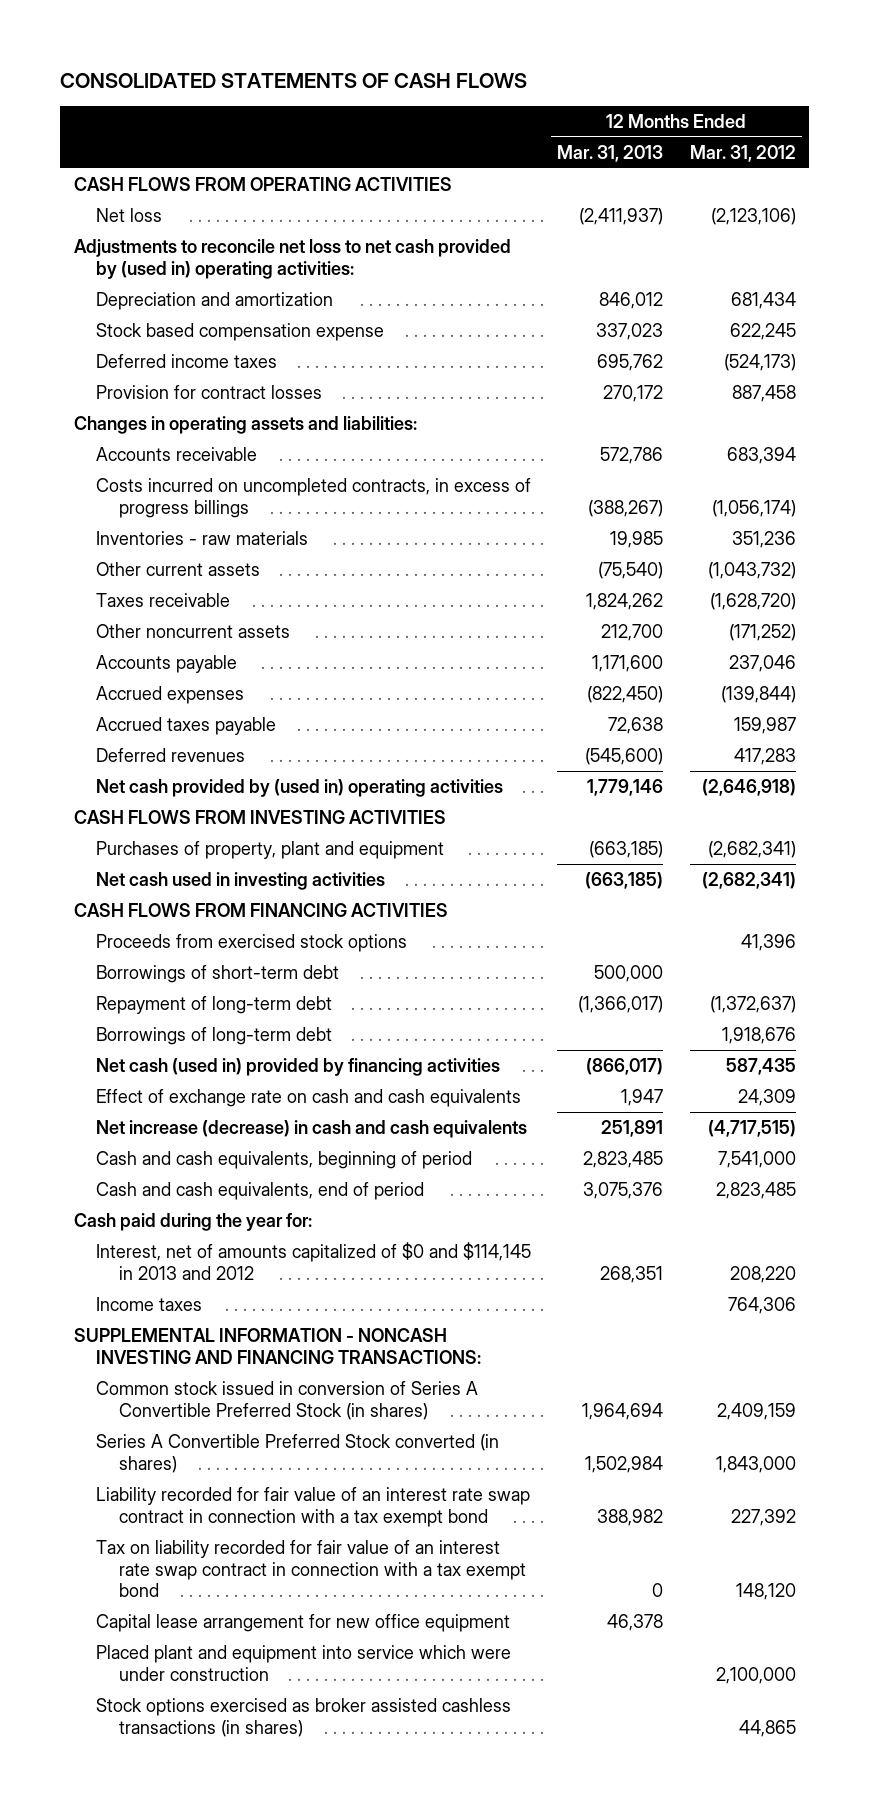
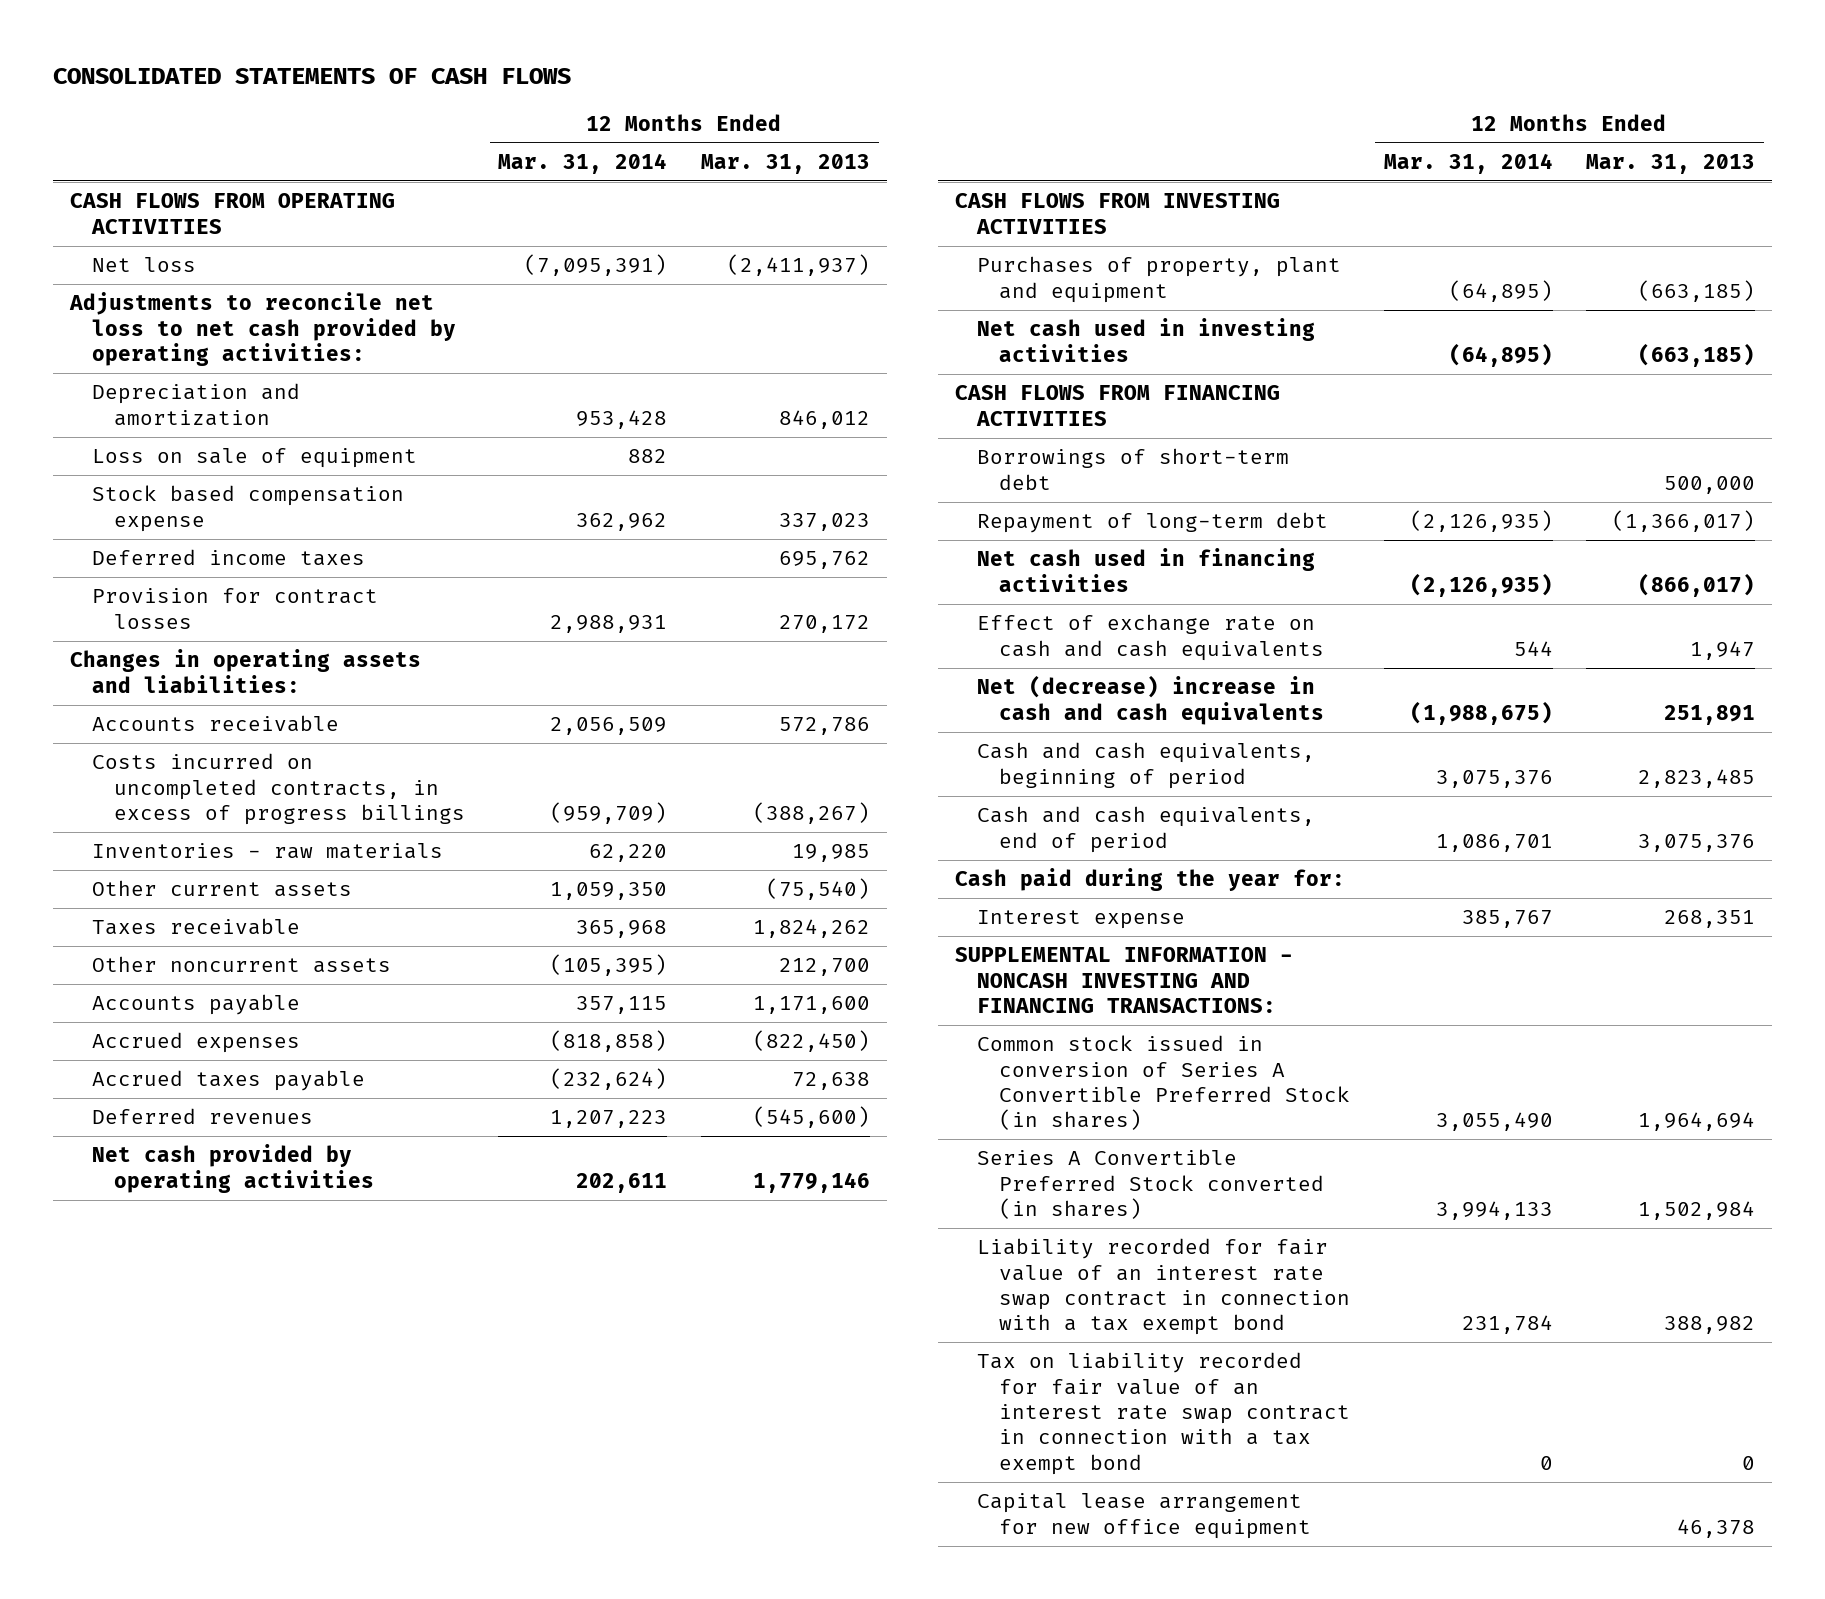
[689,144,796,162] Mar. 31, 2012 -> none
none -> [498,152,668,174] Mar. 31, 2014
[73,239,511,279] Adjustments to reconcile net loss to net cash provided by (used in) operating activities: -> [68,292,456,366] Adjustments to reconcile net loss to net cash provided by operating activities:
none -> [91,448,417,469] Loss on sale of equipment
[96,779,504,798] Net cash provided by (used in) operating activities -> [91,1144,374,1193] Net cash provided by operating activities
[96,934,408,953] Proceeds from exercised stock options -> none
[96,1027,333,1046] Borrowings of long-term debt -> none
[96,1058,501,1077] Net cash (used in) provided by financing activities -> [976,548,1315,592] Net cash used in financing activities
[96,1120,528,1139] Net increase (decrease) in cash and cash equivalents -> [976,675,1324,725] Net (decrease) increase in cash and cash equivalents
[96,1297,203,1312] Income taxes -> none
[96,1242,532,1280] Interest, net of amounts capitalized of $0 and $114,145 in 2013 and 2012 -> [976,910,1185,930] Interest expense
[96,1645,512,1681] Placed plant and equipment into service which were under construction -> none
[96,1698,512,1737] Stock options exercised as broker assisted cashless transactions (in shares) -> none

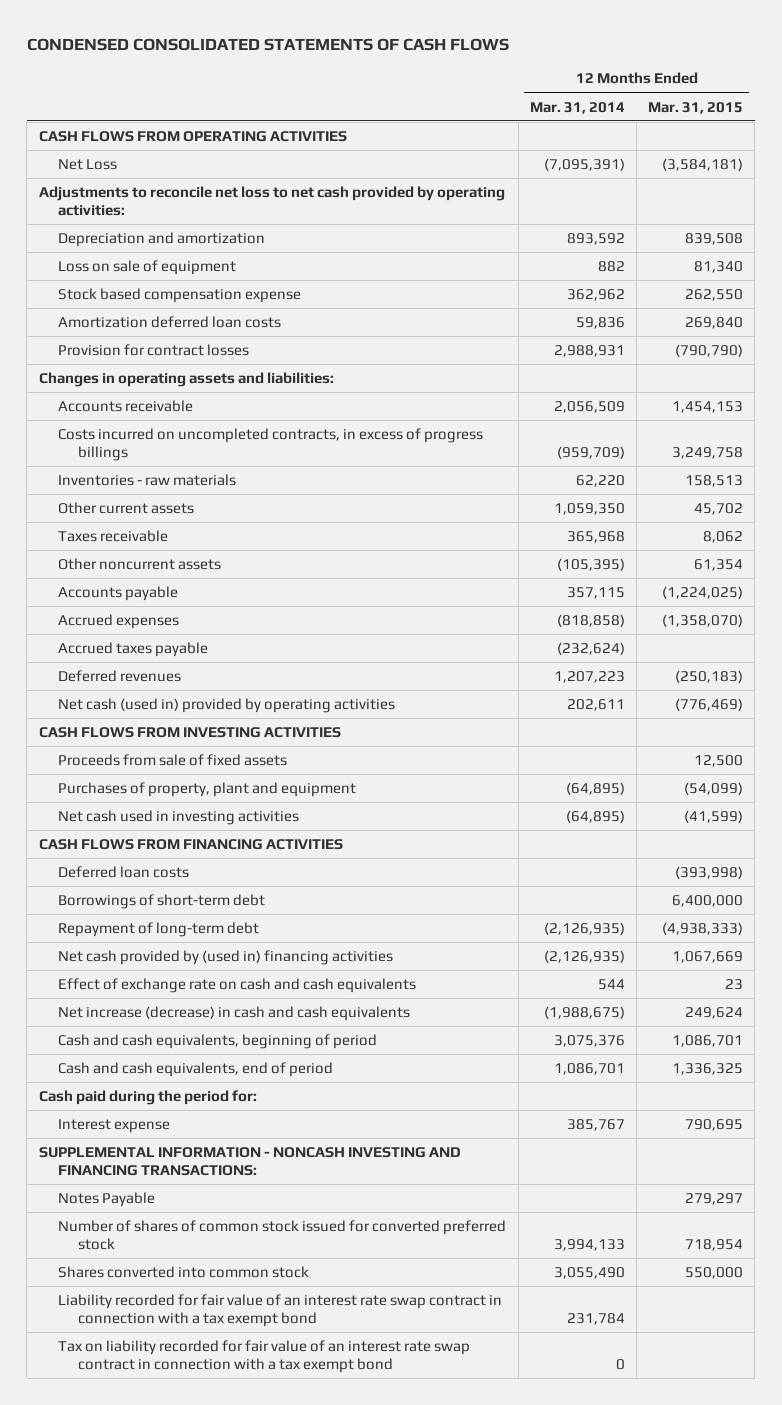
[52,68,571,85] CONSOLIDATED STATEMENTS OF CASH FLOWS -> [26,37,509,51] CONDENSED CONSOLIDATED STATEMENTS OF CASH FLOWS
[701,153,871,174] Mar. 31, 2013 -> none
none -> [648,101,744,114] Mar. 31, 2015
[91,257,196,273] Net loss -> [58,158,118,170] Net Loss
[576,409,668,429] 953,428 -> [566,232,625,245] 893,592
[91,549,365,567] Deferred income taxes -> none
none -> [58,315,282,328] Amortization deferred loan costs
[91,1144,374,1193] Net cash provided by operating activities -> [58,697,396,713] Net cash (used in) provided by operating activities
none -> [58,753,288,766] Proceeds from sale of fixed assets
none -> [58,865,190,878] Deferred loan costs
[976,548,1315,592] Net cash used in financing activities -> [58,949,394,965] Net cash provided by (used in) financing activities
[976,675,1324,725] Net (decrease) increase in cash and cash equivalents -> [58,1005,411,1021] Net increase (decrease) in cash and cash equivalents
[954,868,1345,892] Cash paid during the year for: -> [38,1089,257,1105] Cash paid during the period for:
none -> [58,1191,156,1207] Notes Payable
[976,1035,1350,1131] Common stock issued in conversion of Series A Convertible Preferred Stock (in shares) -> [58,1219,507,1250] Number of shares of common stock issued for converted preferred stock
[1435,1112,1553,1132] 3,055,490 -> [553,1238,625,1251] 3,994,133
[976,1149,1324,1219] Series A Convertible Preferred Stock converted (in shares) -> [58,1265,310,1278] Shares converted into common stock
[1435,1200,1553,1220] 3,994,133 -> [553,1266,625,1279] 3,055,490
[976,1493,1311,1539] Capital lease arrangement for new office equipment -> none

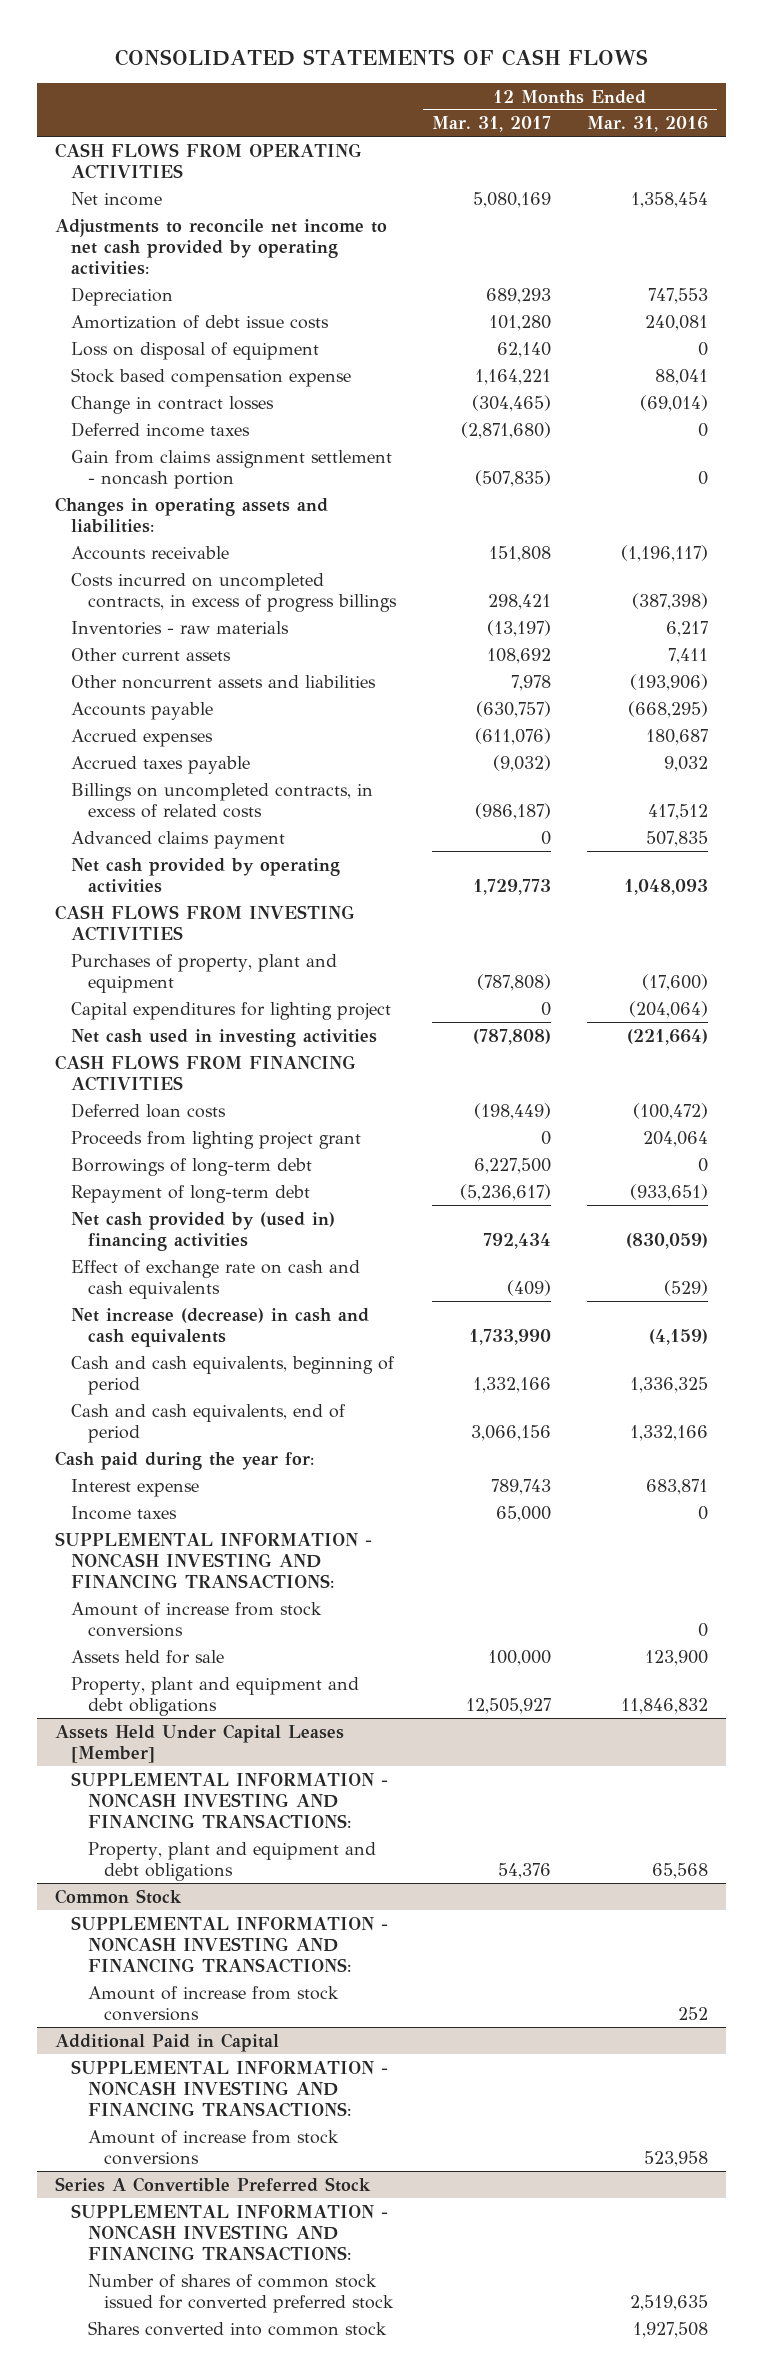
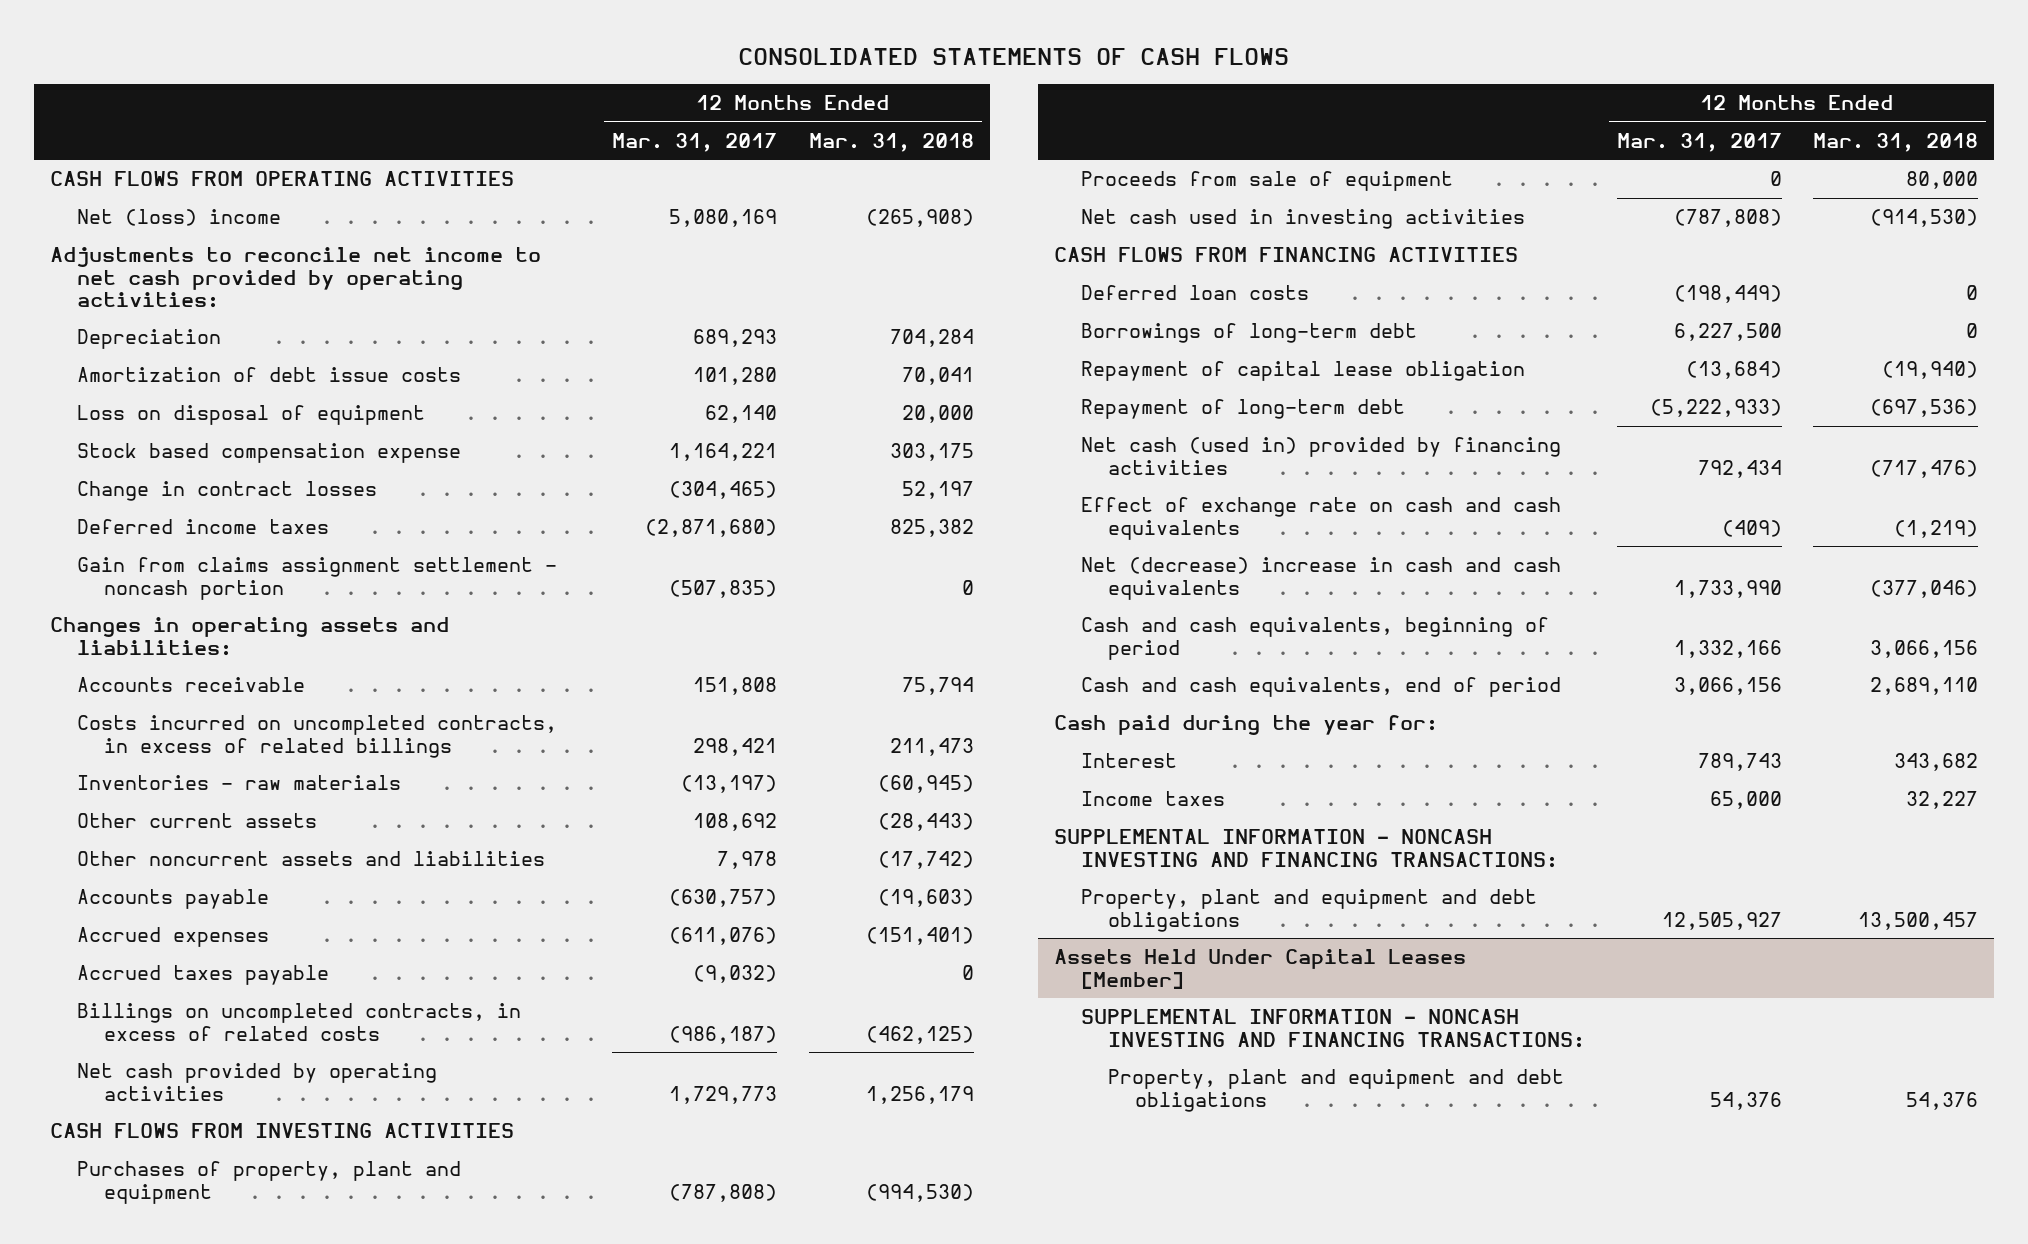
[586,116,708,133] Mar. 31, 2016 -> none
none -> [808,132,974,152] Mar. 31, 2018
[71,191,163,206] Net income -> [76,209,281,227] Net (loss) income
[71,572,397,612] Costs incurred on uncompleted contracts, in excess of progress billings -> [76,715,557,758] Costs incurred on uncompleted contracts, in excess of related billings
[71,830,286,849] Advanced claims payment -> none
[71,1001,392,1020] Capital expenditures for lighting project -> none
none -> [1081,171,1454,192] Proceeds from sale of equipment
[71,1130,362,1149] Proceeds from lighting project grant -> none
none -> [1081,361,1526,382] Repayment of capital lease obligation
[459,1183,551,1201] (5,236,617) -> [1649,399,1782,418] (5,222,933)
[71,1211,336,1251] Net cash provided by (used in) financing activities -> [1081,437,1562,475] Net cash (used in) provided by financing activities
[71,1307,370,1347] Net increase (decrease) in cash and cash equivalents -> [1081,557,1562,600] Net (decrease) increase in cash and cash equivalents
[71,1478,200,1497] Interest expense -> [1081,753,1178,769] Interest
[71,1601,323,1637] Amount of increase from stock conversions -> none
[71,1649,225,1664] Assets held for sale -> none
[54,1888,182,1904] Common Stock -> none
[71,1915,389,1974] SUPPLEMENTAL INFORMATION - NONCASH INVESTING AND FINANCING TRANSACTIONS: -> none
[87,1985,339,2021] Amount of increase from stock conversions -> none
[54,2032,279,2052] Additional Paid in Capital -> none
[71,2059,389,2118] SUPPLEMENTAL INFORMATION - NONCASH INVESTING AND FINANCING TRANSACTIONS: -> none
[87,2129,339,2165] Amount of increase from stock conversions -> none
[54,2176,371,2192] Series A Convertible Preferred Stock -> none
[71,2203,389,2262] SUPPLEMENTAL INFORMATION - NONCASH INVESTING AND FINANCING TRANSACTIONS: -> none
[87,2273,395,2313] Number of shares of common stock issued for converted preferred stock -> none
[87,2320,387,2336] Shares converted into common stock -> none

